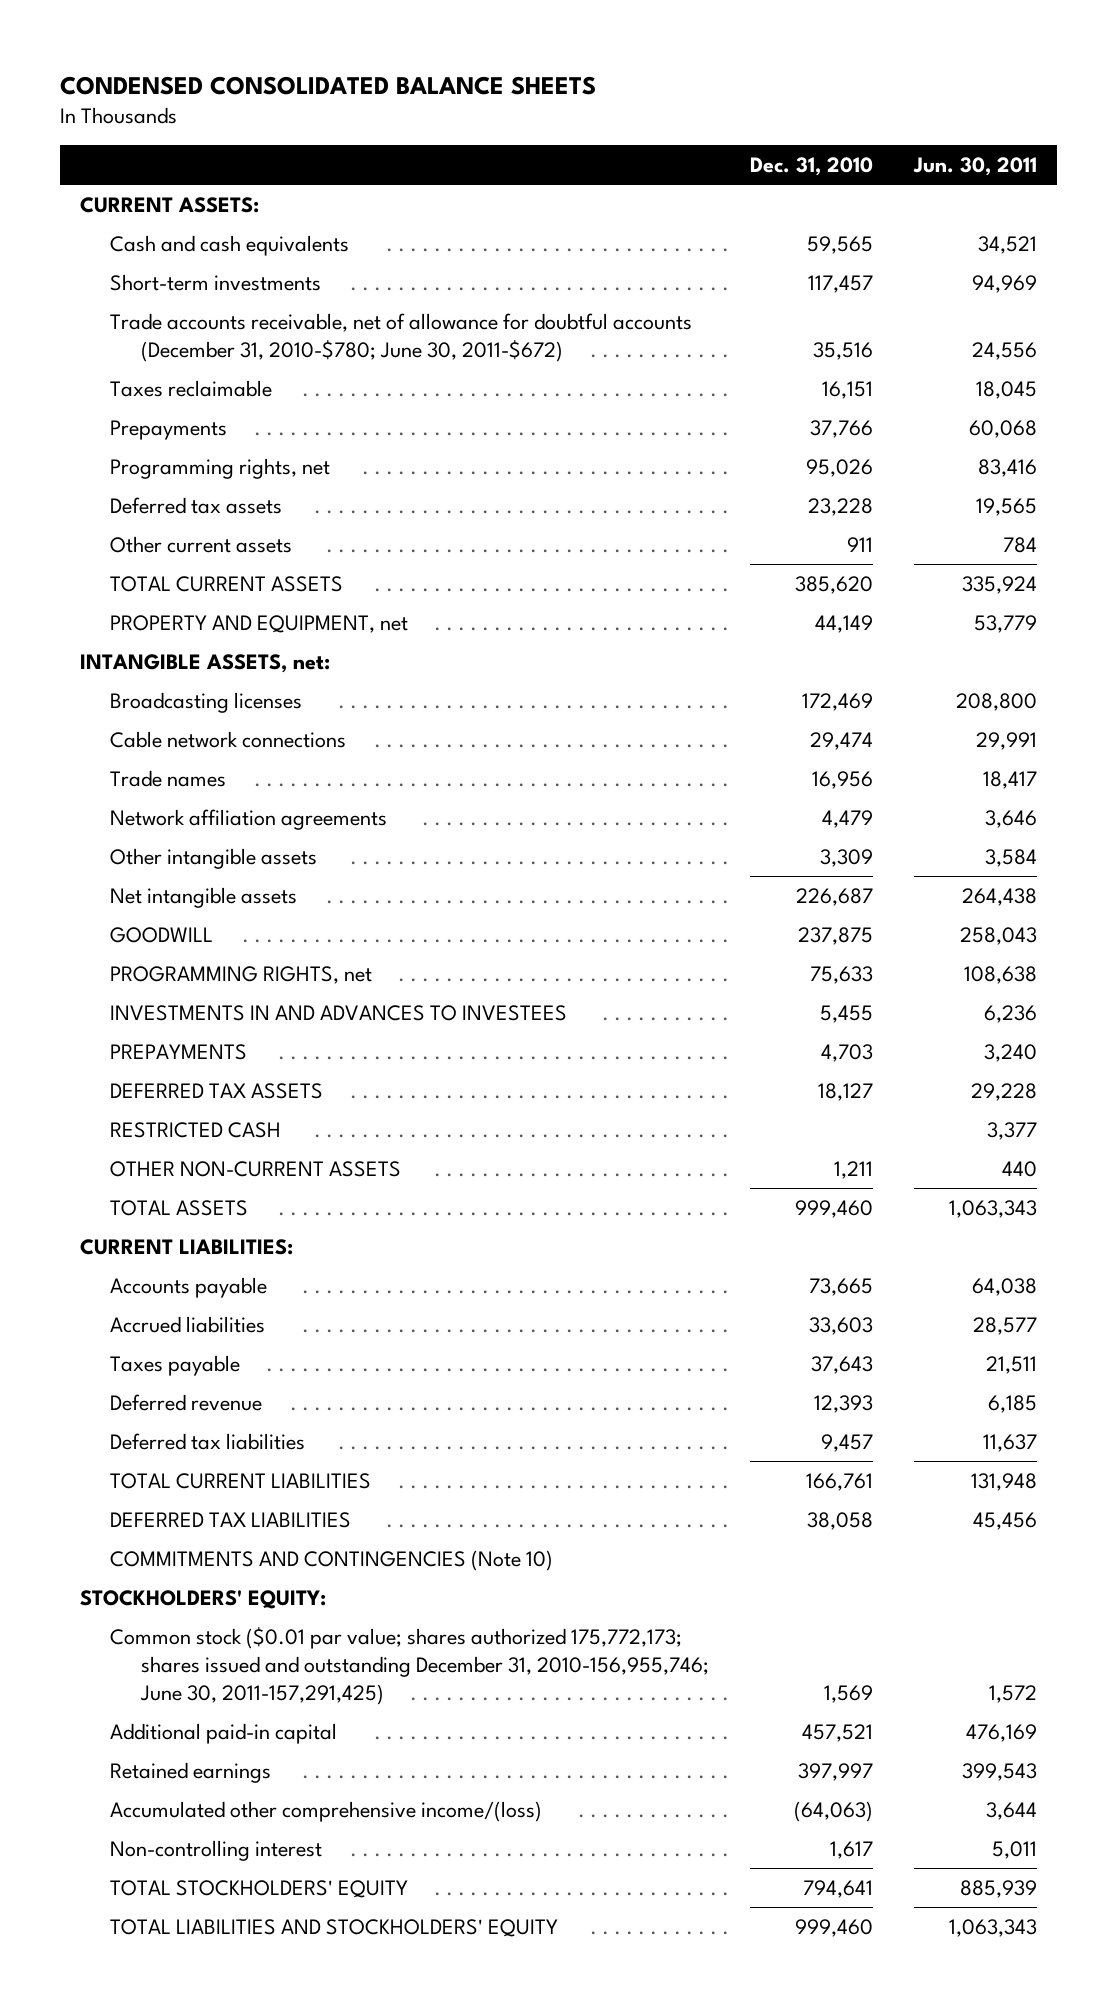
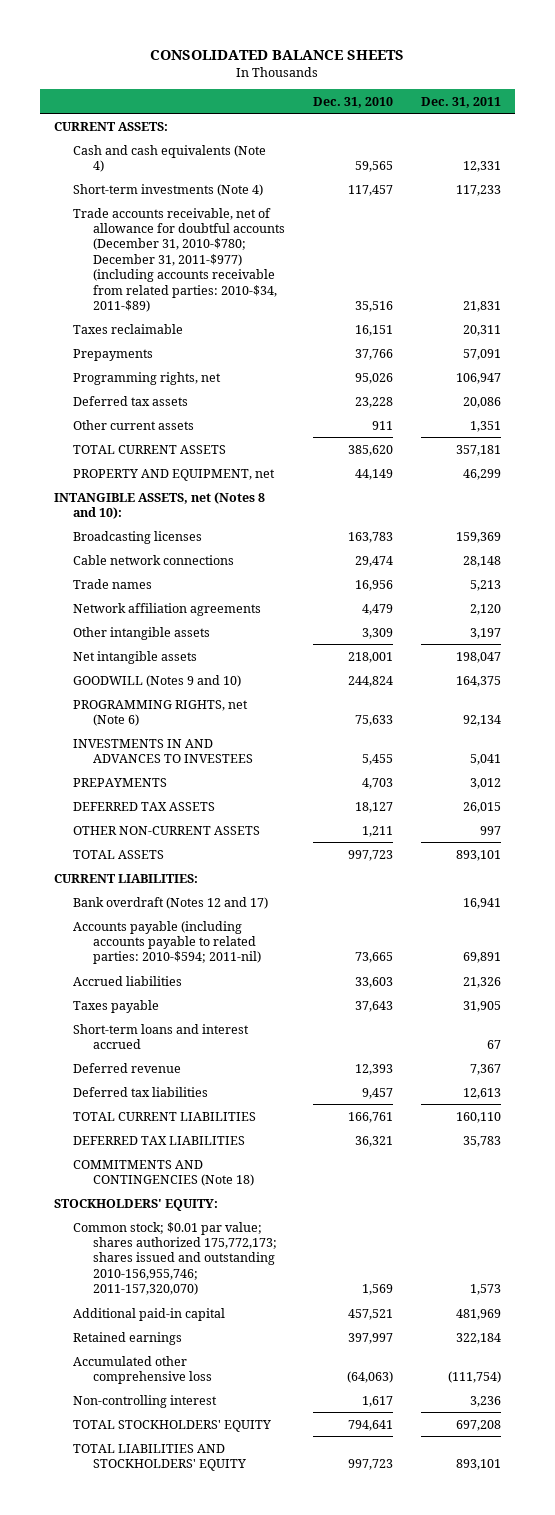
[59,75,596,95] CONDENSED CONSOLIDATED BALANCE SHEETS -> [150,49,405,60] CONSOLIDATED BALANCE SHEETS
[912,157,1037,177] Jun. 30, 2011 -> none
none -> [420,96,501,108] Dec. 31, 2011
[110,234,350,256] Cash and cash equivalents -> [73,144,267,172] Cash and cash equivalents (Note 4)
[110,273,322,291] Short-term investments -> [73,183,264,196] Short-term investments (Note 4)
[110,312,693,362] Trade accounts receivable, net of allowance for doubtful accounts (December 31, 2010-$780; June 30, 2011-$672) -> [73,207,285,312] Trade accounts receivable, net of allowance for doubtful accounts (December 31, 2010-$780; December 31, 2011-$977) (including accounts receivable from related parties: 2010-$34, 2011-$89)
[80,653,331,673] INTANGIBLE ASSETS, net: -> [53,491,265,519] INTANGIBLE ASSETS, net (Notes 8 and 10):
[801,692,873,711] 172,469 -> [347,531,393,543] 163,783
[795,887,873,906] 226,687 -> [347,651,393,663] 218,001
[110,926,214,943] GOODWILL -> [73,674,242,687] GOODWILL (Notes 9 and 10)
[797,926,873,945] 237,875 -> [347,675,393,687] 244,824
[110,965,373,984] PROGRAMMING RIGHTS, net -> [73,699,249,726] PROGRAMMING RIGHTS, net (Note 6)
[110,1121,282,1138] RESTRICTED CASH -> none
[794,1199,873,1218] 999,460 -> [347,849,393,861] 997,723
none -> [73,896,269,909] Bank overdraft (Notes 12 and 17)
[110,1276,268,1298] Accounts payable -> [73,920,261,965] Accounts payable (including accounts payable to related parties: 2010-$594; 2011-nil)
none -> [73,1023,250,1049] Short-term loans and interest accrued
[806,1511,873,1530] 38,058 -> [354,1135,393,1147] 36,321
[110,1549,554,1571] COMMITMENTS AND CONTINGENCIES (Note 10) -> [73,1159,254,1186] COMMITMENTS AND CONTINGENCIES (Note 18)
[110,1626,709,1705] Common stock ($0.01 par value; shares authorized 175,772,173; shares issued and outstanding December 31, 2010-156,955,746; June 30, 2011-157,291,425) -> [73,1221,277,1296] Common stock; $0.01 par value; shares authorized 175,772,173; shares issued and outstanding 2010-156,955,746; 2011-157,320,070)
[110,1800,543,1822] Accumulated other comprehensive income/(loss) -> [73,1355,212,1384] Accumulated other comprehensive loss
[794,1918,873,1937] 999,460 -> [347,1458,393,1470] 997,723

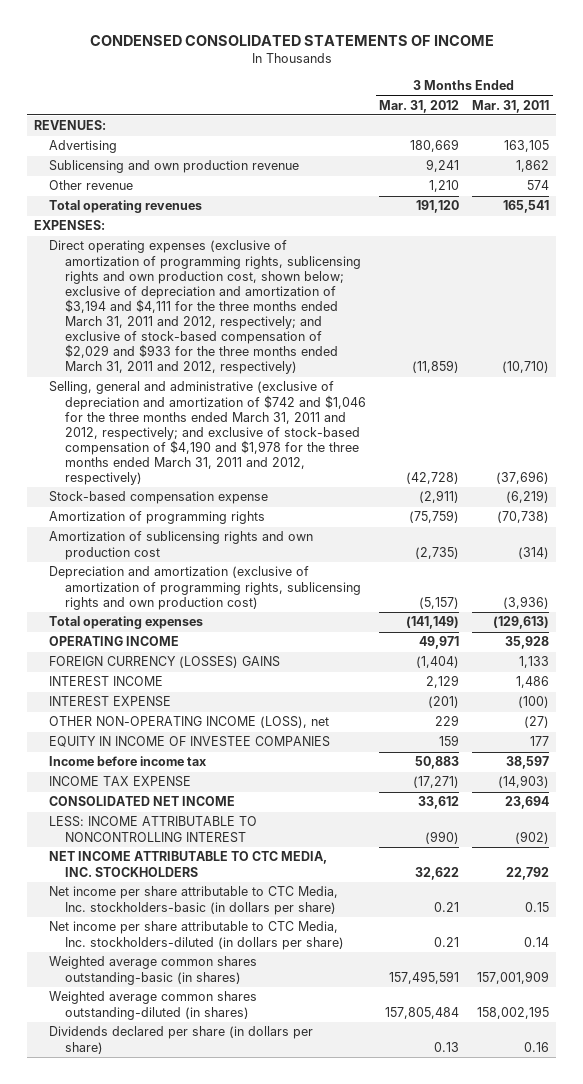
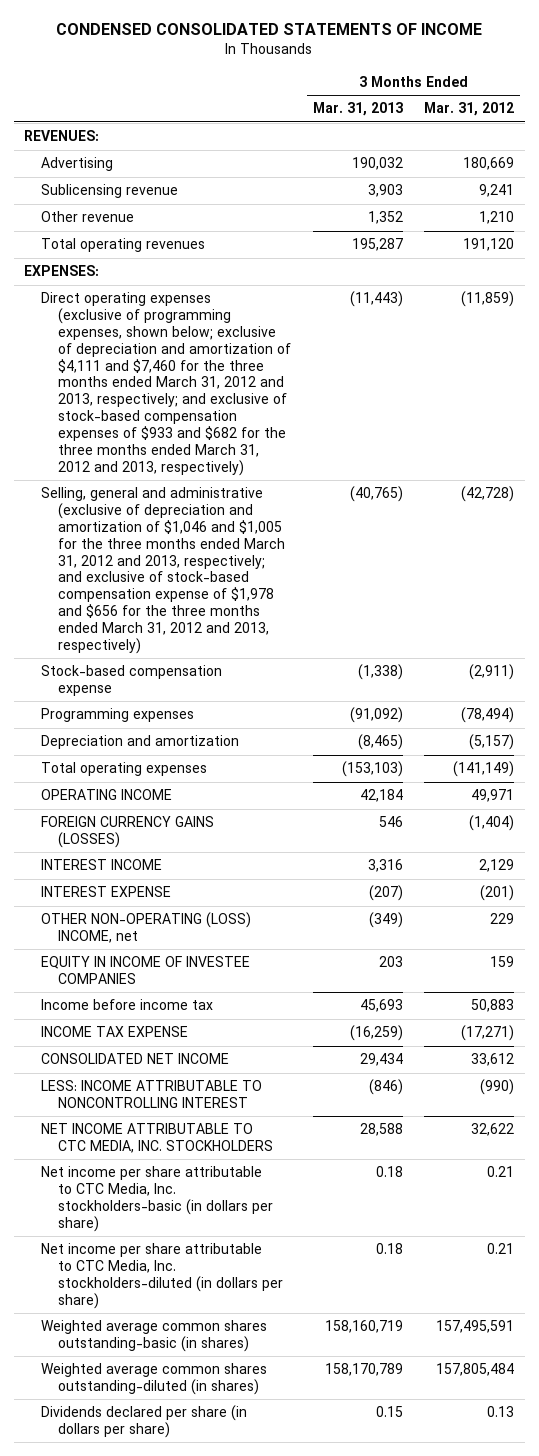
[472,99,550,113] Mar. 31, 2011 -> none
none -> [312,102,403,117] Mar. 31, 2013
[49,160,300,174] Sublicensing and own production revenue -> [41,184,179,199] Sublicensing revenue
[49,240,361,375] Direct operating expenses (exclusive of amortization of programming rights, sublicensing rights and own production cost, shown below; exclusive of depreciation and amortization of $3,194 and $4,111 for the three months ended March 31, 2011 and 2012, respectively; and exclusive of stock-based compensation of $2,029 and $933 for the three months ended March 31, 2011 and 2012, respectively) -> [41,292,292,476] Direct operating expenses (exclusive of programming expenses, shown below; exclusive of depreciation and amortization of $4,111 and $7,460 for the three months ended March 31, 2012 and 2013, respectively; and exclusive of stock-based compensation expenses of $933 and $682 for the three months ended March 31, 2012 and 2013, respectively)
[49,381,366,486] Selling, general and administrative (exclusive of depreciation and amortization of $742 and $1,046 for the three months ended March 31, 2011 and 2012, respectively; and exclusive of stock-based compensation of $4,190 and $1,978 for the three months ended March 31, 2011 and 2012, respectively) -> [41,487,286,654] Selling, general and administrative (exclusive of depreciation and amortization of $1,046 and $1,005 for the three months ended March 31, 2012 and 2013, respectively; and exclusive of stock-based compensation expense of $1,978 and $656 for the three months ended March 31, 2012 and 2013, respectively)
[49,511,266,525] Amortization of programming rights -> none
[49,531,314,560] Amortization of sublicensing rights and own production cost -> none
none -> [41,708,195,723] Programming expenses
[49,566,361,610] Depreciation and amortization (exclusive of amortization of programming rights, sublicensing rights and own production cost) -> [41,735,240,750] Depreciation and amortization
[49,656,281,669] FOREIGN CURRENCY (LOSSES) GAINS -> [41,816,215,849] FOREIGN CURRENCY GAINS (LOSSES)
[49,716,330,729] OTHER NON-OPERATING INCOME (LOSS), net -> [41,912,252,944] OTHER NON-OPERATING (LOSS) INCOME, net

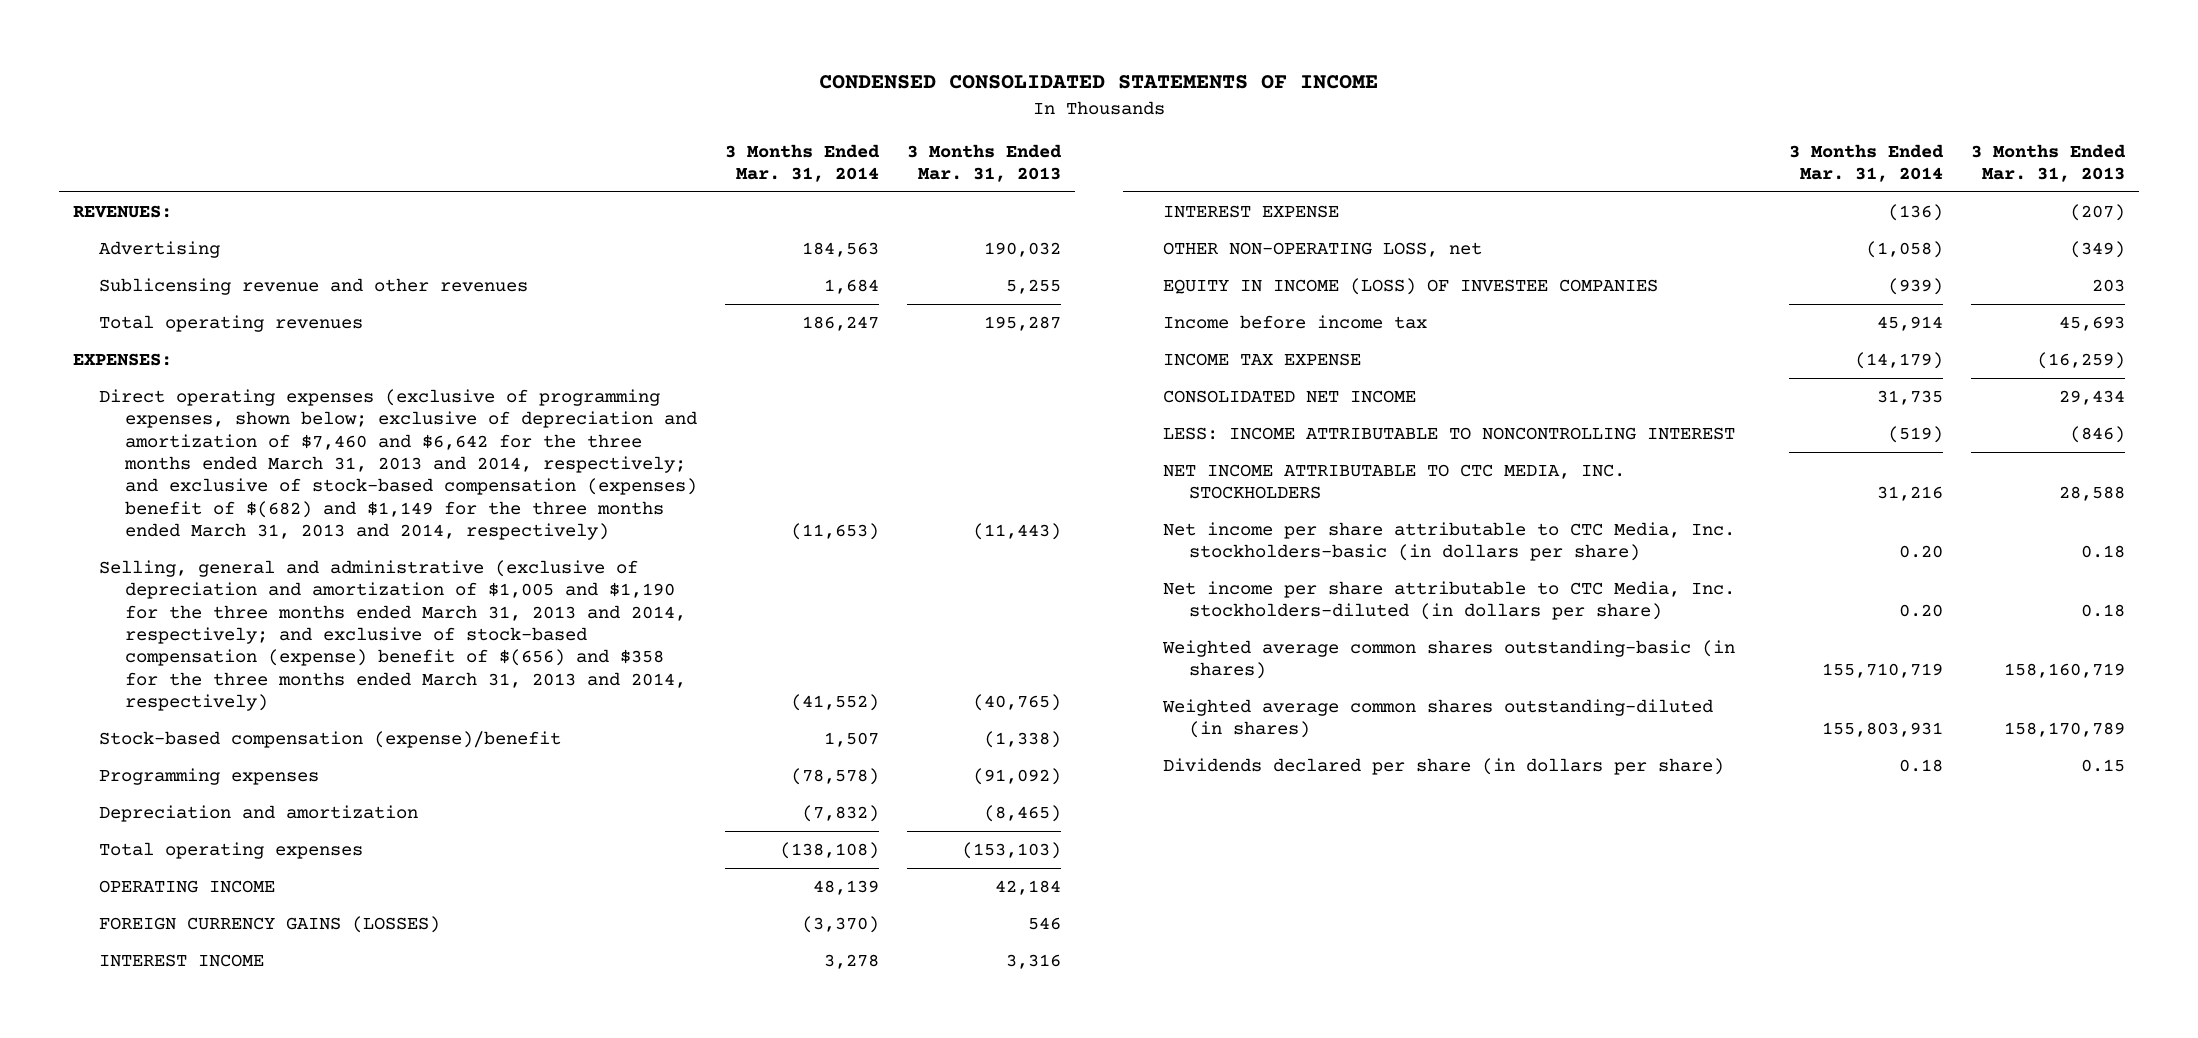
[424,102,515,117] Mar. 31, 2012 -> none
none -> [724,143,880,183] 3 Months Ended Mar. 31, 2014
[41,184,179,199] Sublicensing revenue -> none
[41,211,135,223] Other revenue -> none
none -> [98,277,528,295] Sublicensing revenue and other revenues
[41,292,292,476] Direct operating expenses (exclusive of programming expenses, shown below; exclusive of depreciation and amortization of $4,111 and $7,460 for the three months ended March 31, 2012 and 2013, respectively; and exclusive of stock-based compensation expenses of $933 and $682 for the three months ended March 31, 2012 and 2013, respectively) -> [98,388,697,541] Direct operating expenses (exclusive of programming expenses, shown below; exclusive of depreciation and amortization of $7,460 and $6,642 for the three months ended March 31, 2013 and 2014, respectively; and exclusive of stock-based compensation (expenses) benefit of $(682) and $1,149 for the three months ended March 31, 2013 and 2014, respectively)
[41,487,286,654] Selling, general and administrative (exclusive of depreciation and amortization of $1,046 and $1,005 for the three months ended March 31, 2012 and 2013, respectively; and exclusive of stock-based compensation expense of $1,978 and $656 for the three months ended March 31, 2012 and 2013, respectively) -> [98,559,686,712] Selling, general and administrative (exclusive of depreciation and amortization of $1,005 and $1,190 for the three months ended March 31, 2013 and 2014, respectively; and exclusive of stock-based compensation (expense) benefit of $(656) and $358 for the three months ended March 31, 2013 and 2014, respectively)
[41,665,223,697] Stock-based compensation expense -> [98,730,561,748] Stock-based compensation (expense)/benefit
[41,912,252,944] OTHER NON-OPERATING (LOSS) INCOME, net -> [1162,241,1482,257] OTHER NON-OPERATING LOSS, net
[41,956,251,985] EQUITY IN INCOME OF INVESTEE COMPANIES -> [1162,277,1658,295] EQUITY IN INCOME (LOSS) OF INVESTEE COMPANIES

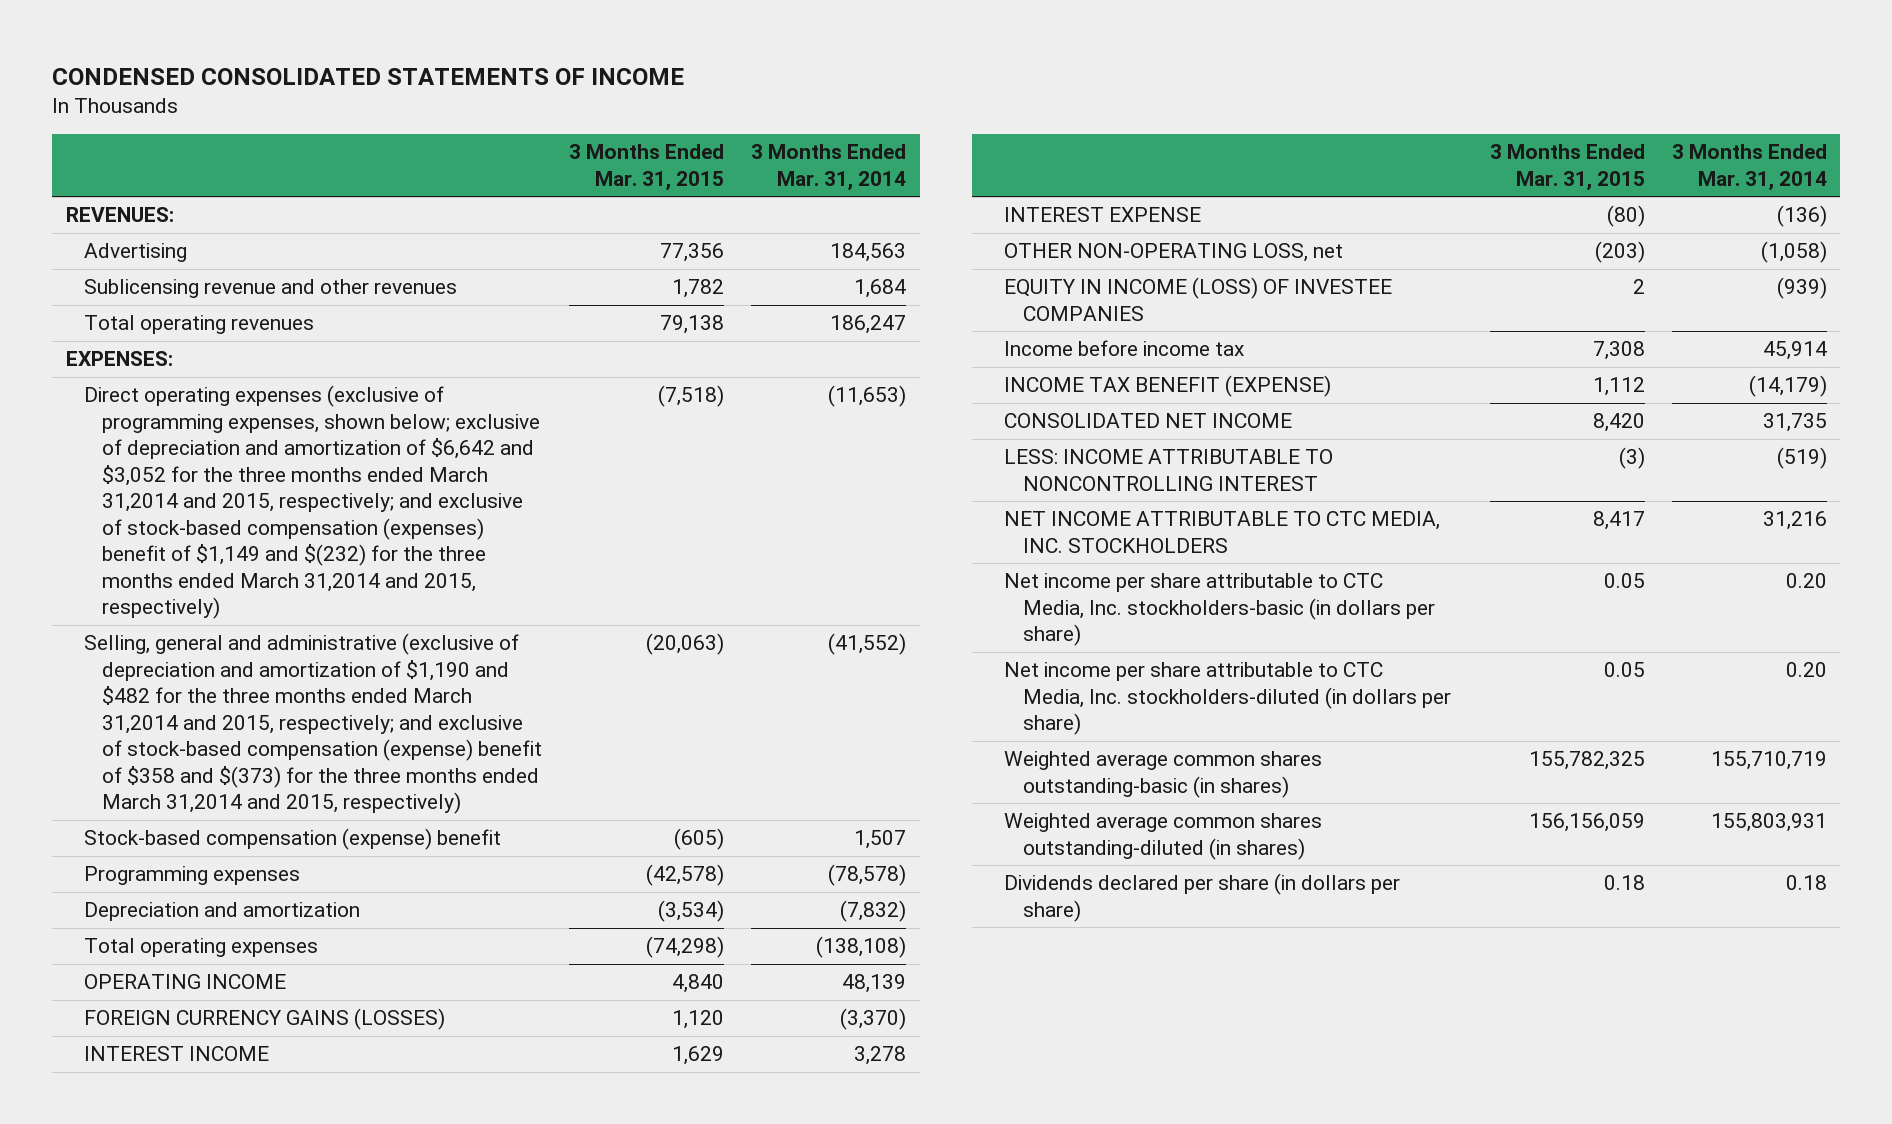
[907,143,1063,183] 3 Months Ended Mar. 31, 2013 -> none
none -> [569,144,725,191] 3 Months Ended Mar. 31, 2015
[98,388,697,541] Direct operating expenses (exclusive of programming expenses, shown below; exclusive of depreciation and amortization of $7,460 and $6,642 for the three months ended March 31, 2013 and 2014, respectively; and exclusive of stock-based compensation (expenses) benefit of $(682) and $1,149 for the three months ended March 31, 2013 and 2014, respectively) -> [83,385,541,620] Direct operating expenses (exclusive of programming expenses, shown below; exclusive of depreciation and amortization of $6,642 and $3,052 for the three months ended March 31,2014 and 2015, respectively; and exclusive of stock-based compensation (expenses) benefit of $1,149 and $(232) for the three months ended March 31,2014 and 2015, respectively)
[98,559,686,712] Selling, general and administrative (exclusive of depreciation and amortization of $1,005 and $1,190 for the three months ended March 31, 2013 and 2014, respectively; and exclusive of stock-based compensation (expense) benefit of $(656) and $358 for the three months ended March 31, 2013 and 2014, respectively) -> [83,633,543,815] Selling, general and administrative (exclusive of depreciation and amortization of $1,190 and $482 for the three months ended March 31,2014 and 2015, respectively; and exclusive of stock-based compensation (expense) benefit of $358 and $(373) for the three months ended March 31,2014 and 2015, respectively)
[98,730,561,748] Stock-based compensation (expense)/benefit -> [83,828,501,851] Stock-based compensation (expense) benefit
[1162,352,1361,366] INCOME TAX EXPENSE -> [1004,375,1332,398] INCOME TAX BENEFIT (EXPENSE)

